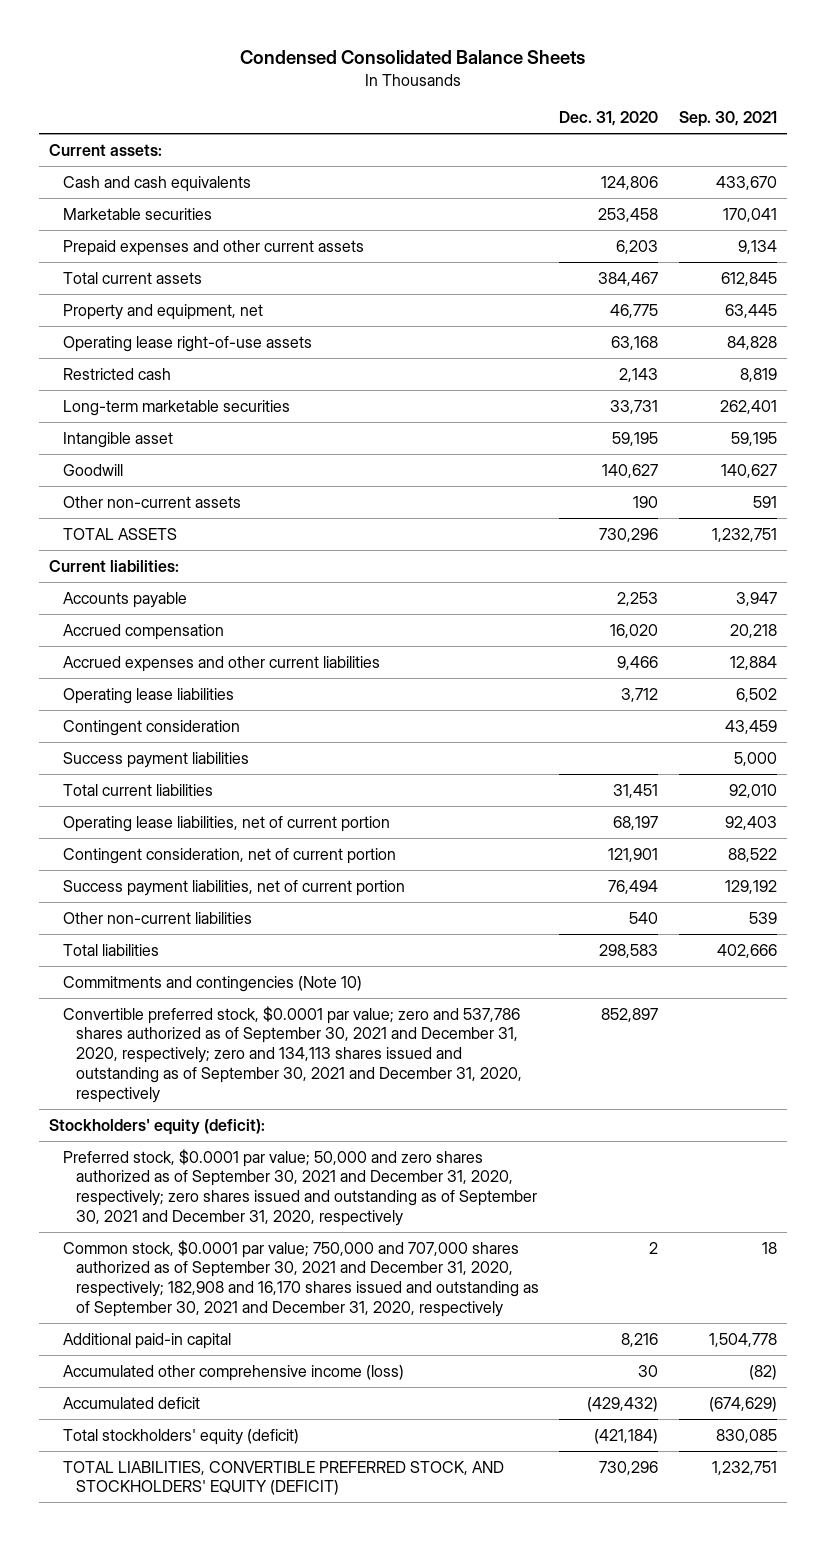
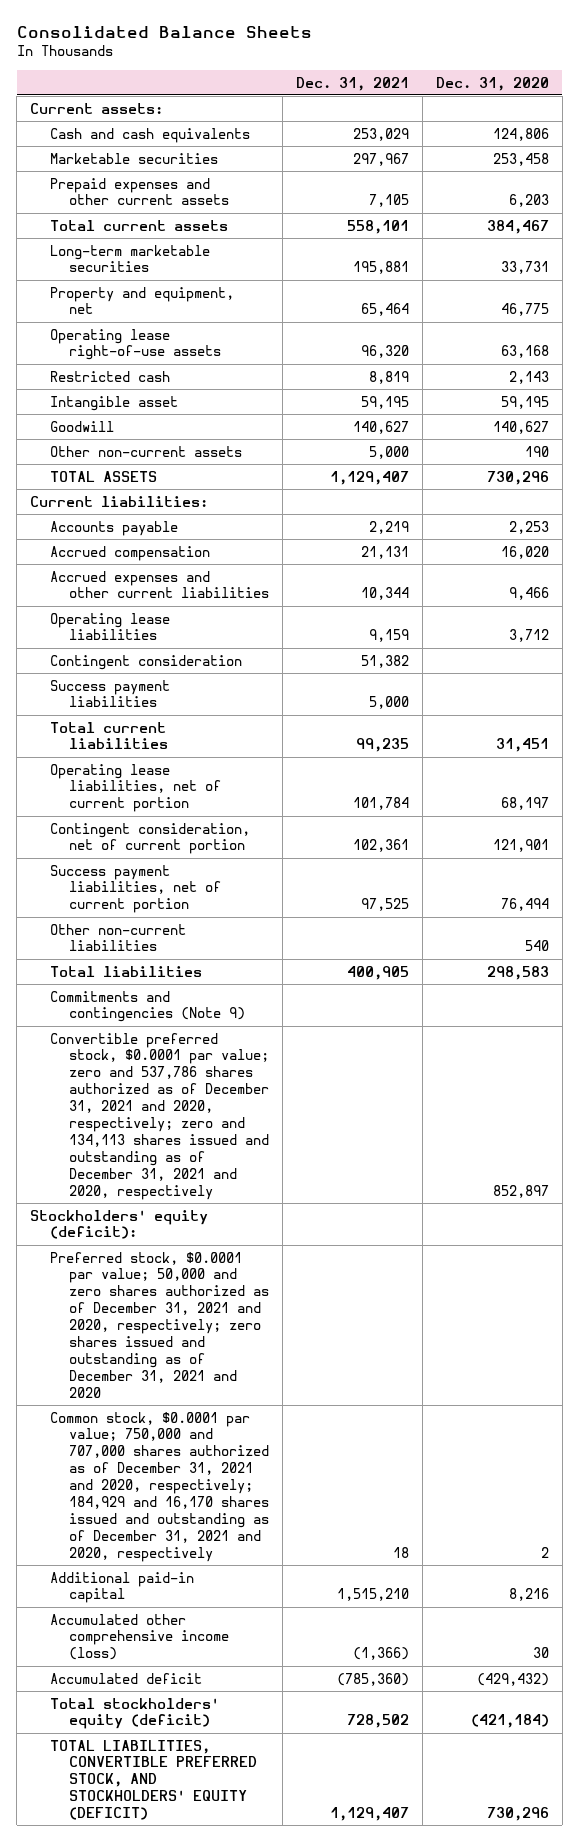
[240,49,586,64] Condensed Consolidated Balance Sheets -> [16,25,312,38] Consolidated Balance Sheets
[679,111,778,128] Sep. 30, 2021 -> none
none -> [295,76,409,91] Dec. 31, 2021
[62,399,290,416] Long-term marketable securities -> [49,244,210,273] Long-term marketable securities
[62,975,362,992] Commitments and contingencies (Note 10) -> [49,990,245,1023] Commitments and contingencies (Note 9)
[62,1005,522,1103] Convertible preferred stock, $0.0001 par value; zero and 537,786 shares authorized as of September 30, 2021 and December 31, 2020, respectively; zero and 134,113 shares issued and outstanding as of September 30, 2021 and December 31, 2020, respectively -> [49,1032,269,1200] Convertible preferred stock, $0.0001 par value; zero and 537,786 shares authorized as of December 31, 2021 and 2020, respectively; zero and 134,113 shares issued and outstanding as of December 31, 2021 and 2020, respectively
[62,1148,537,1226] Preferred stock, $0.0001 par value; 50,000 and zero shares authorized as of September 30, 2021 and December 31, 2020, respectively; zero shares issued and outstanding as of September 30, 2021 and December 31, 2020, respectively -> [49,1251,269,1398] Preferred stock, $0.0001 par value; 50,000 and zero shares authorized as of December 31, 2021 and 2020, respectively; zero shares issued and outstanding as of December 31, 2021 and 2020
[62,1239,539,1317] Common stock, $0.0001 par value; 750,000 and 707,000 shares authorized as of September 30, 2021 and December 31, 2020, respectively; 182,908 and 16,170 shares issued and outstanding as of September 30, 2021 and December 31, 2020, respectively -> [49,1411,269,1562] Common stock, $0.0001 par value; 750,000 and 707,000 shares authorized as of December 31, 2021 and 2020, respectively; 184,929 and 16,170 shares issued and outstanding as of December 31, 2021 and 2020, respectively

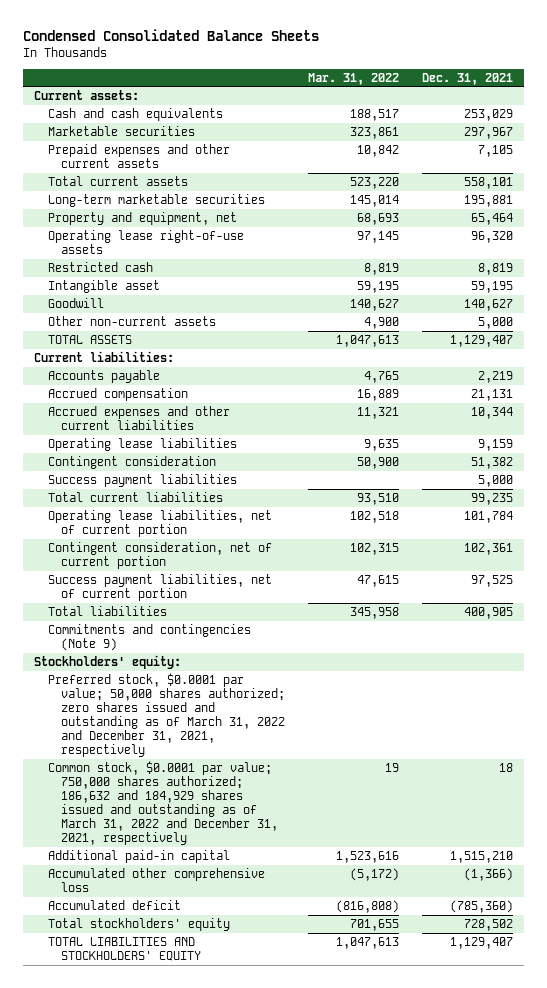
[16,25,312,38] Consolidated Balance Sheets -> [22,29,319,42] Condensed Consolidated Balance Sheets
[435,76,549,91] Dec. 31, 2020 -> none
none -> [307,72,399,85] Mar. 31, 2022
[49,923,186,952] Other non-current liabilities -> none
[49,1032,269,1200] Convertible preferred stock, $0.0001 par value; zero and 537,786 shares authorized as of December 31, 2021 and 2020, respectively; zero and 134,113 shares issued and outstanding as of December 31, 2021 and 2020, respectively -> none
[30,1209,209,1240] Stockholders' equity (deficit): -> [34,654,182,669] Stockholders' equity:
[49,1251,269,1398] Preferred stock, $0.0001 par value; 50,000 and zero shares authorized as of December 31, 2021 and 2020, respectively; zero shares issued and outstanding as of December 31, 2021 and 2020 -> [47,672,285,758] Preferred stock, $0.0001 par value; 50,000 shares authorized; zero shares issued and outstanding as of March 31, 2022 and December 31, 2021, respectively
[49,1411,269,1562] Common stock, $0.0001 par value; 750,000 and 707,000 shares authorized as of December 31, 2021 and 2020, respectively; 184,929 and 16,170 shares issued and outstanding as of December 31, 2021 and 2020, respectively -> [47,760,278,846] Common stock, $0.0001 par value; 750,000 shares authorized; 186,632 and 184,929 shares issued and outstanding as of March 31, 2022 and December 31, 2021, respectively
[49,1613,229,1661] Accumulated other comprehensive income (loss) -> [47,867,265,893] Accumulated other comprehensive loss
[49,1697,219,1730] Total stockholders' equity (deficit) -> [47,917,230,931] Total stockholders' equity
[49,1739,257,1821] TOTAL LIABILITIES, CONVERTIBLE PREFERRED STOCK, AND STOCKHOLDERS' EQUITY (DEFICIT) -> [47,936,201,962] TOTAL LIABILITIES AND STOCKHOLDERS' EQUITY

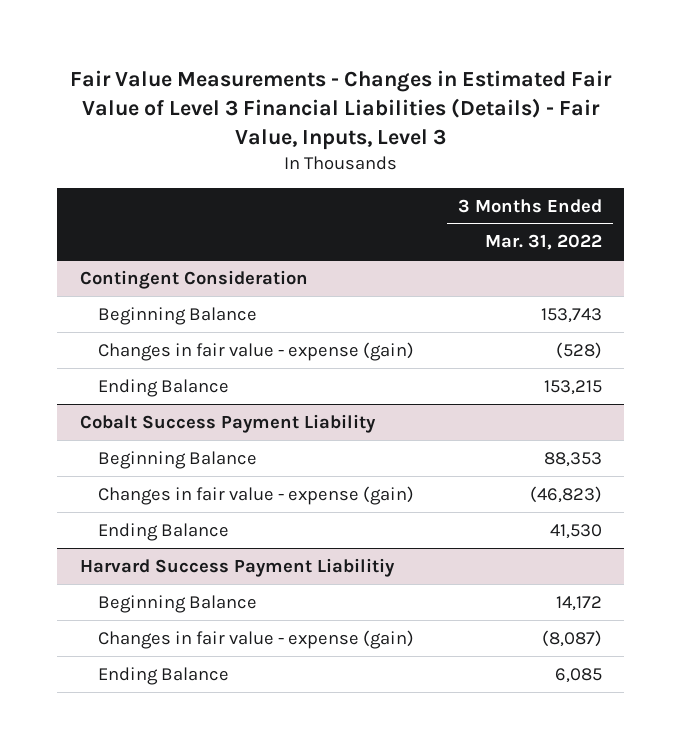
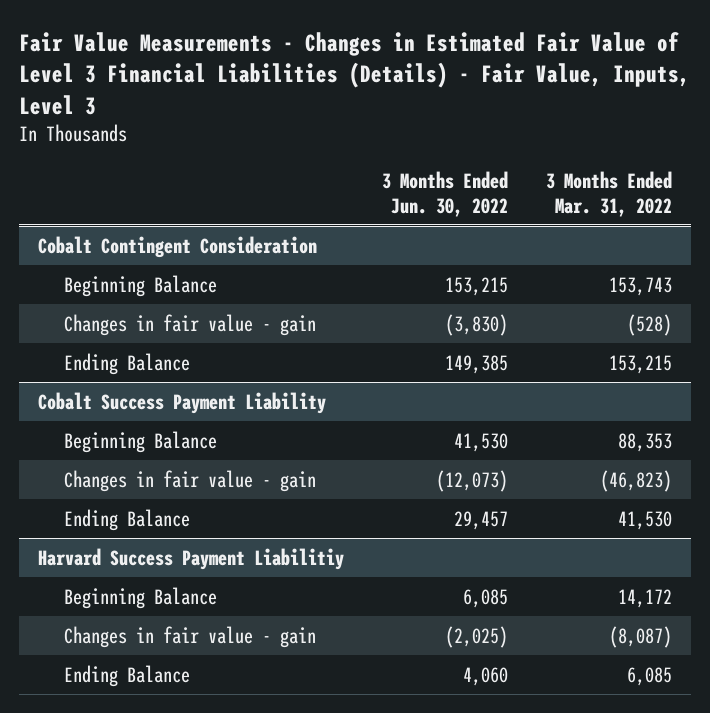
none -> [382,171,509,217] 3 Months Ended Jun. 30, 2022
[79,269,308,289] Contingent Consideration -> [38,235,318,258] Cobalt Contingent Consideration
[97,341,414,361] Changes in fair value - expense (gain) -> [63,313,316,336] Changes in fair value - gain
[97,485,414,505] Changes in fair value - expense (gain) -> [63,469,316,492] Changes in fair value - gain
[97,629,414,649] Changes in fair value - expense (gain) -> [63,625,316,648] Changes in fair value - gain

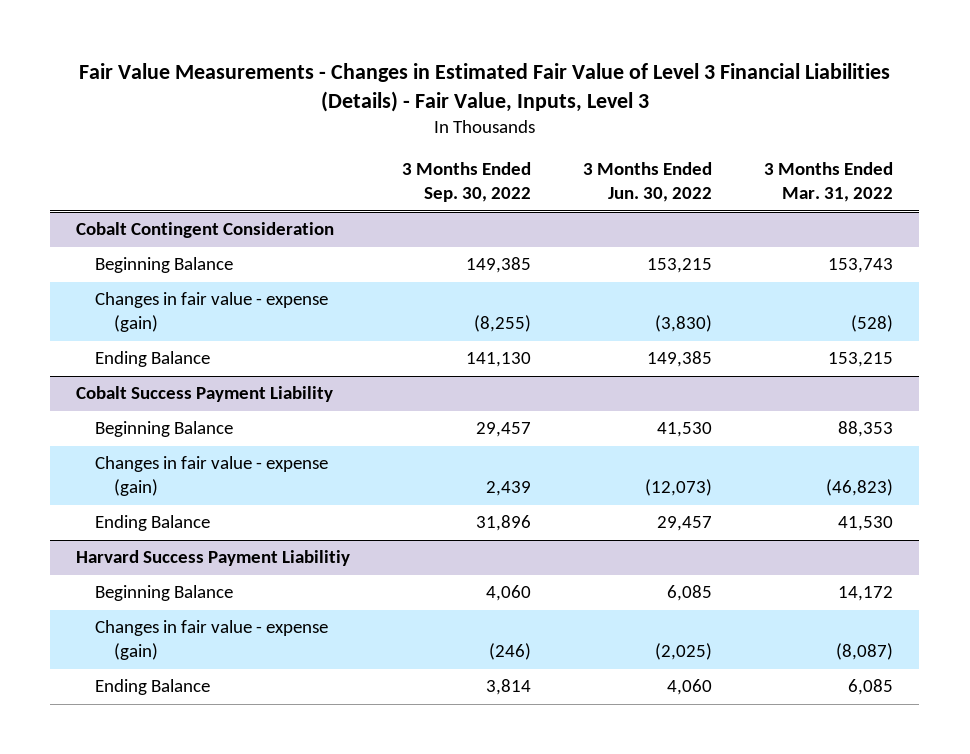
none -> [402,162,532,203] 3 Months Ended Sep. 30, 2022
[63,313,316,336] Changes in fair value - gain -> [95,292,329,333] Changes in fair value - expense (gain)
[63,469,316,492] Changes in fair value - gain -> [95,456,329,497] Changes in fair value - expense (gain)
[63,625,316,648] Changes in fair value - gain -> [95,620,329,661] Changes in fair value - expense (gain)

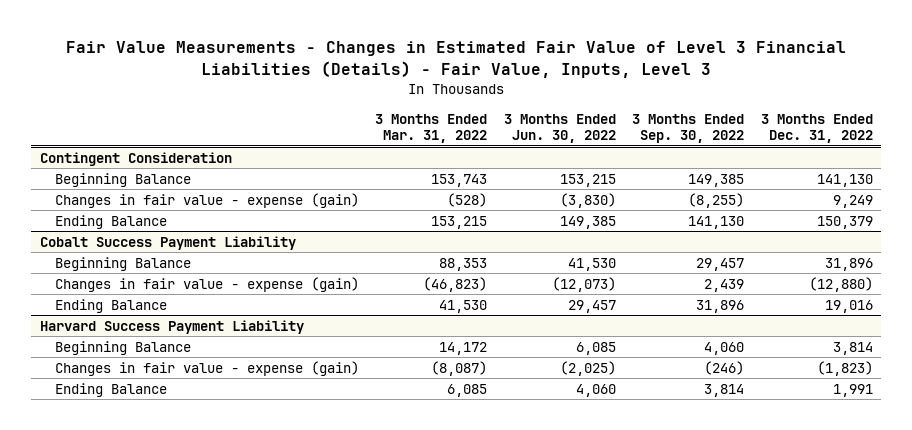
none -> [760,113,873,144] 3 Months Ended Dec. 31, 2022
[76,222,335,239] Cobalt Contingent Consideration -> [39,151,232,166] Contingent Consideration
[76,550,351,567] Harvard Success Payment Liabilitiy -> [39,319,304,334] Harvard Success Payment Liability

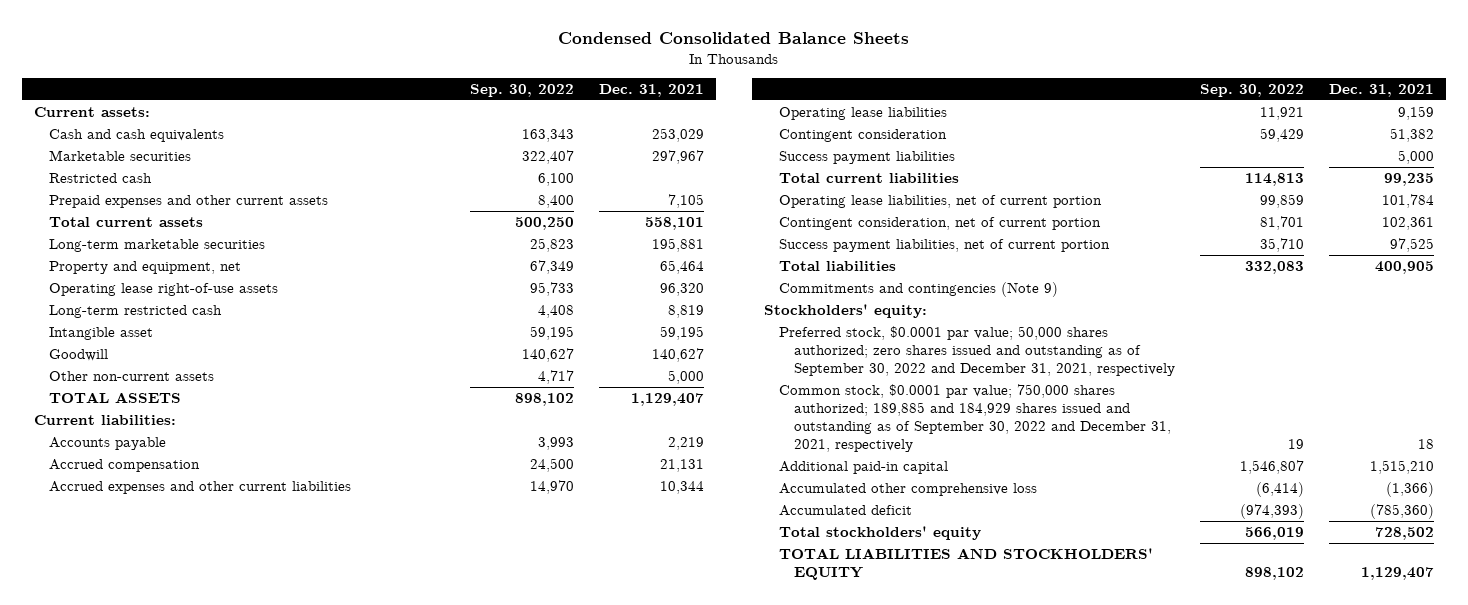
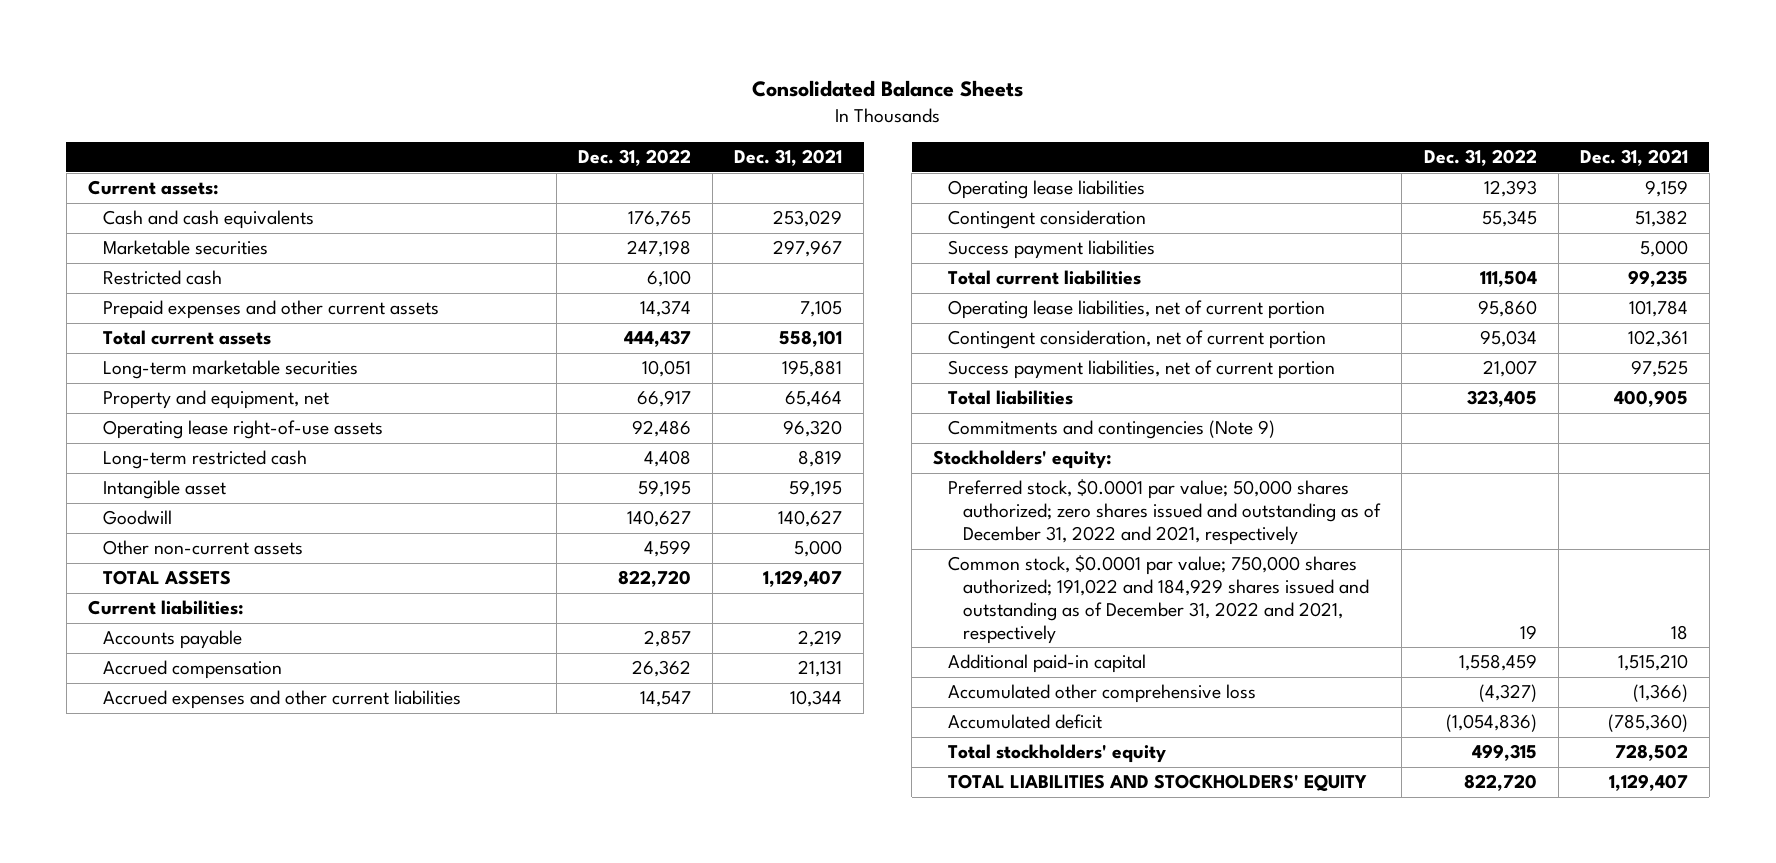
[557,32,909,45] Condensed Consolidated Balance Sheets -> [751,80,1023,98] Consolidated Balance Sheets
[469,84,574,98] Sep. 30, 2022 -> none
none -> [577,148,691,166] Dec. 31, 2022
[779,325,1176,376] Preferred stock, $0.0001 par value; 50,000 shares authorized; zero shares issued and outstanding as of September 30, 2022 and December 31, 2021, respectively -> [948,479,1382,546] Preferred stock, $0.0001 par value; 50,000 shares authorized; zero shares issued and outstanding as of December 31, 2022 and 2021, respectively
[779,383,1172,452] Common stock, $0.0001 par value; 750,000 shares authorized; 189,885 and 184,929 shares issued and outstanding as of September 30, 2022 and December 31, 2021, respectively -> [948,555,1370,644] Common stock, $0.0001 par value; 750,000 shares authorized; 191,022 and 184,929 shares issued and outstanding as of December 31, 2022 and 2021, respectively

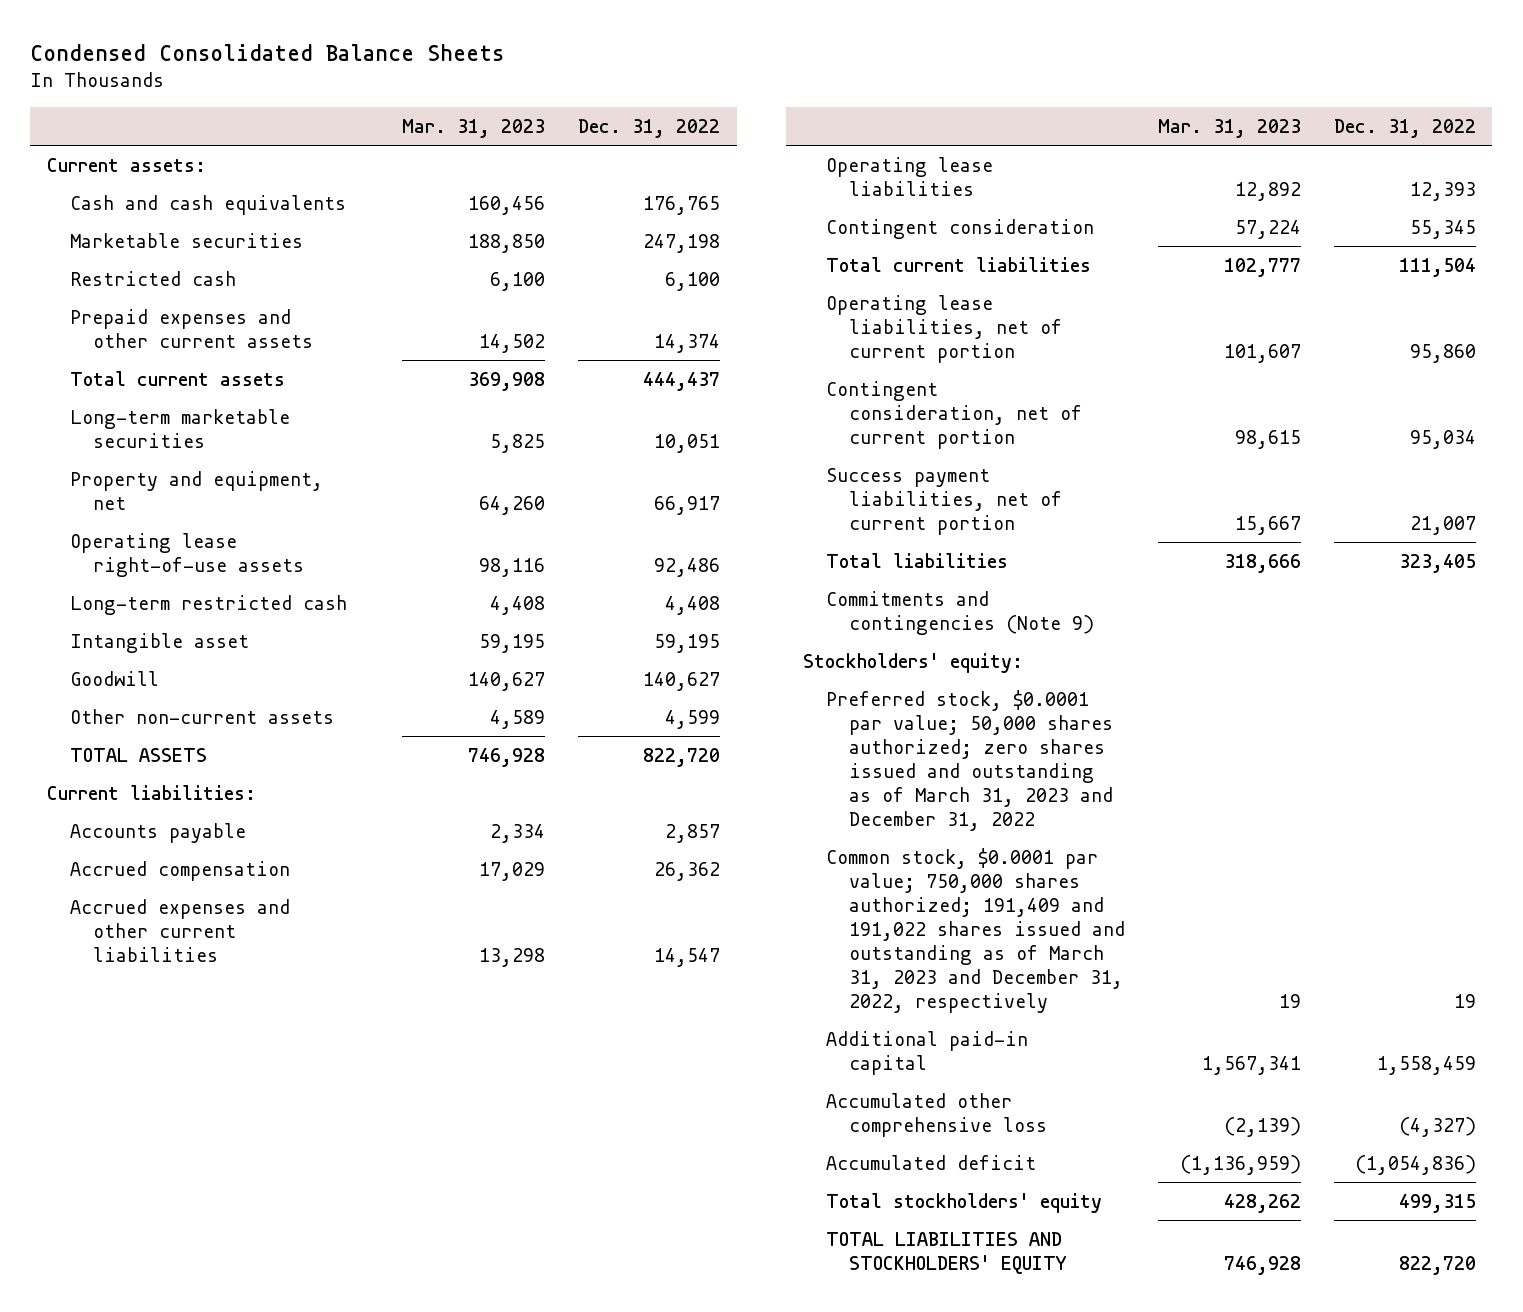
[751,80,1023,98] Consolidated Balance Sheets -> [30,43,505,61] Condensed Consolidated Balance Sheets
[734,148,843,166] Dec. 31, 2021 -> none
none -> [402,118,546,138] Mar. 31, 2023
[948,240,1156,260] Success payment liabilities -> none
[948,479,1382,546] Preferred stock, $0.0001 par value; 50,000 shares authorized; zero shares issued and outstanding as of December 31, 2022 and 2021, respectively -> [825,689,1113,831] Preferred stock, $0.0001 par value; 50,000 shares authorized; zero shares issued and outstanding as of March 31, 2023 and December 31, 2022
[948,555,1370,644] Common stock, $0.0001 par value; 750,000 shares authorized; 191,022 and 184,929 shares issued and outstanding as of December 31, 2022 and 2021, respectively -> [825,847,1125,1013] Common stock, $0.0001 par value; 750,000 shares authorized; 191,409 and 191,022 shares issued and outstanding as of March 31, 2023 and December 31, 2022, respectively

